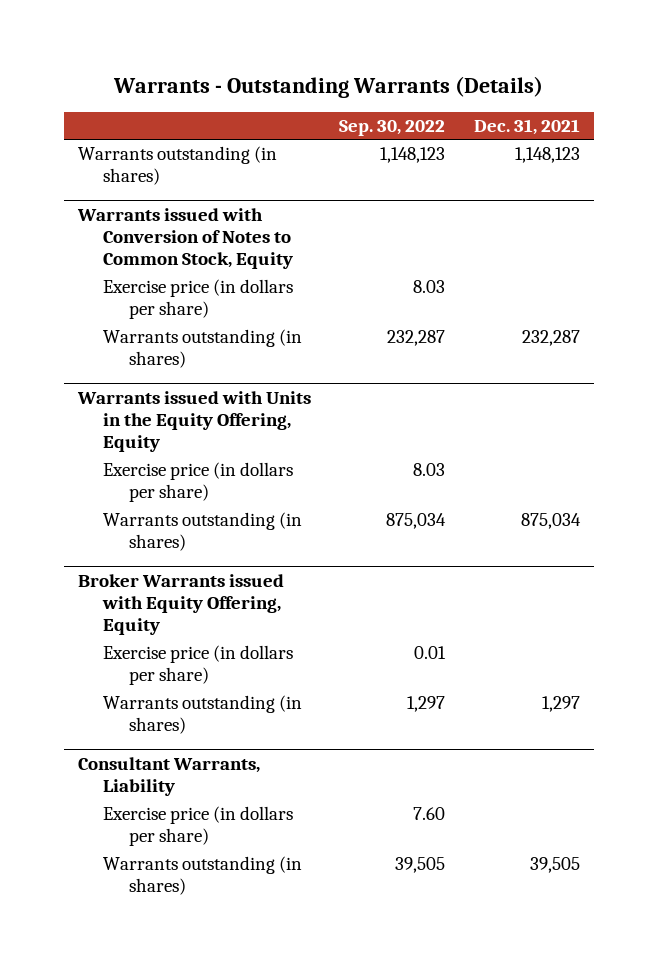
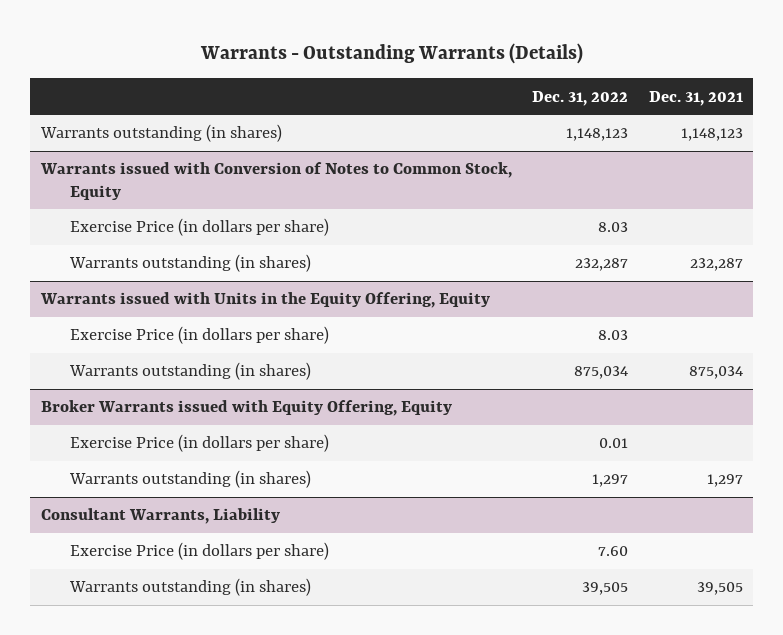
[339,119,446,136] Sep. 30, 2022 -> none
none -> [532,90,629,106] Dec. 31, 2022
[103,279,294,320] Exercise price (in dollars per share) -> [69,218,329,237] Exercise Price (in dollars per share)
[103,462,294,503] Exercise price (in dollars per share) -> [69,326,329,345] Exercise Price (in dollars per share)
[103,645,294,686] Exercise price (in dollars per share) -> [69,434,329,453] Exercise Price (in dollars per share)
[103,806,294,847] Exercise price (in dollars per share) -> [69,542,329,561] Exercise Price (in dollars per share)

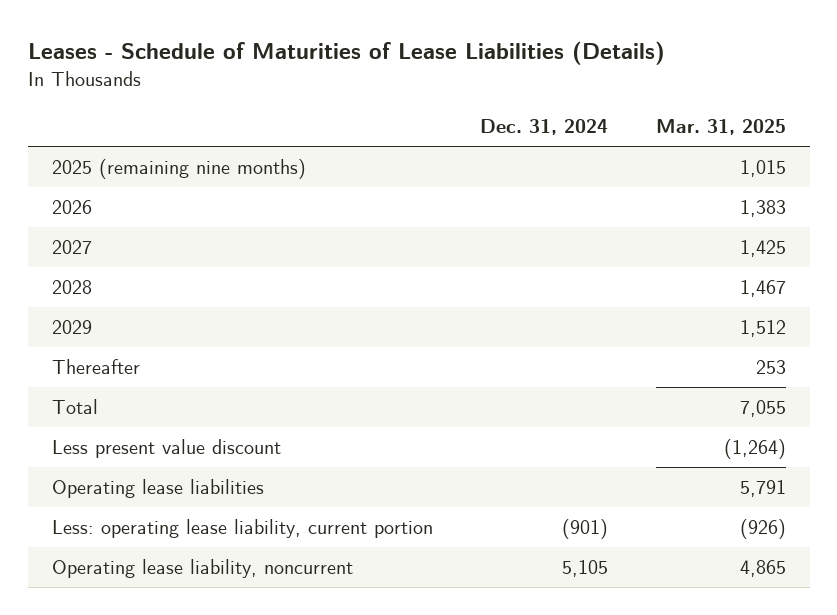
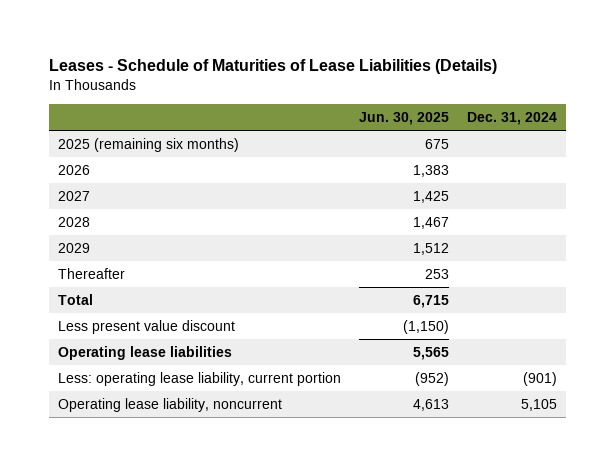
[655,119,786,136] Mar. 31, 2025 -> none
none -> [358,112,449,126] Jun. 30, 2025
[51,158,306,179] 2025 (remaining nine months) -> [57,137,239,152] 2025 (remaining six months)

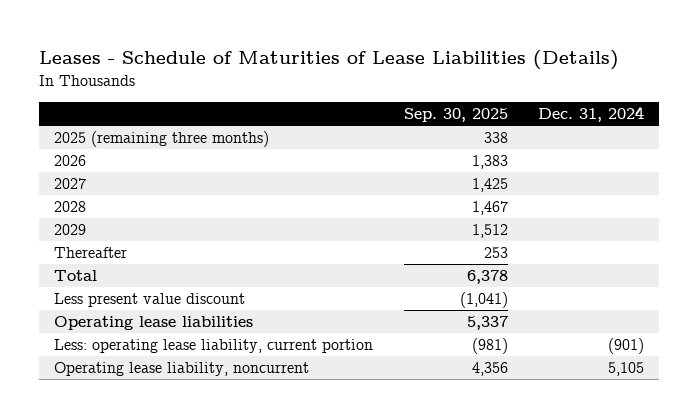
[358,112,449,126] Jun. 30, 2025 -> none
none -> [403,108,508,123] Sep. 30, 2025
[57,137,239,152] 2025 (remaining six months) -> [54,131,270,148] 2025 (remaining three months)

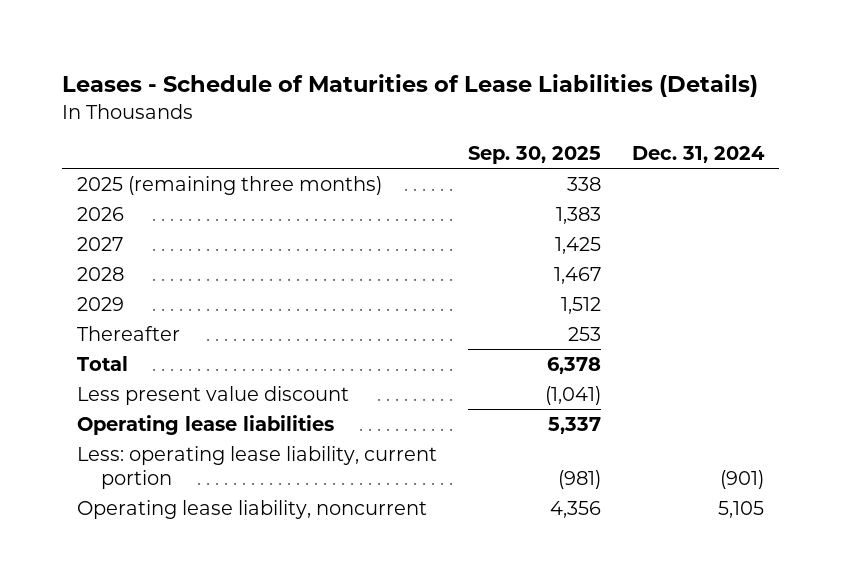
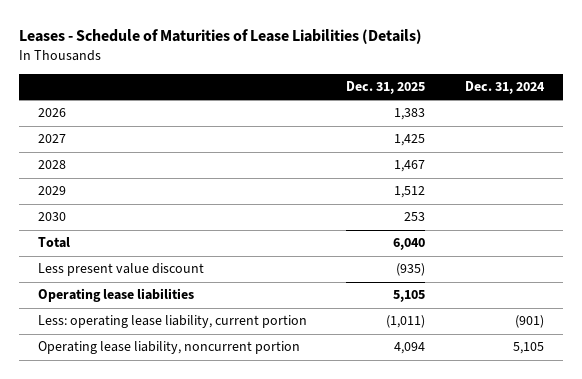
[468,145,602,164] Sep. 30, 2025 -> none
none -> [346,81,426,95] Dec. 31, 2025
[77,175,383,195] 2025 (remaining three months) -> none
[77,325,181,341] Thereafter -> none
none -> [38,212,67,222] 2030
[77,499,428,519] Operating lease liability, noncurrent -> [38,341,301,355] Operating lease liability, noncurrent portion

